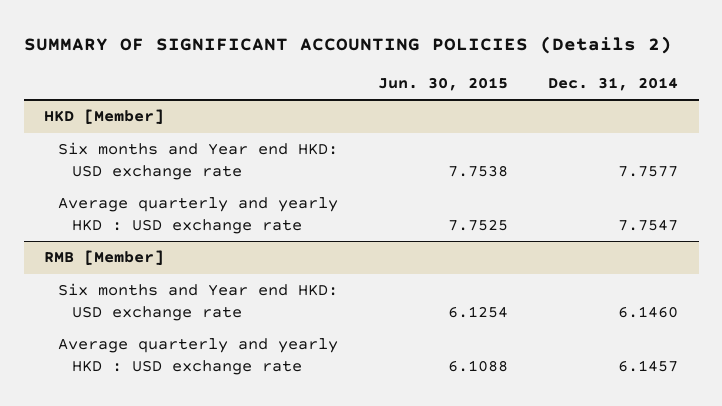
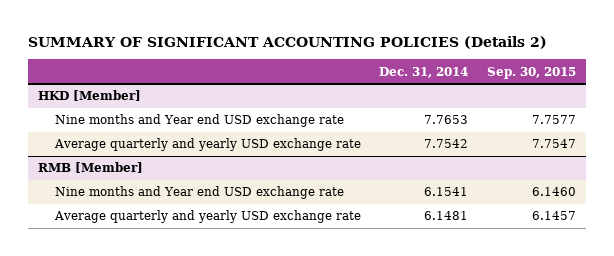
[378,76,509,91] Jun. 30, 2015 -> none
none -> [487,66,577,79] Sep. 30, 2015
[58,142,339,180] Six months and Year end HKD: USD exchange rate -> [54,114,344,128] Nine months and Year end USD exchange rate
[618,165,679,177] 7.7577 -> [424,115,469,125] 7.7653
[58,197,339,234] Average quarterly and yearly HKD : USD exchange rate -> [53,138,361,152] Average quarterly and yearly USD exchange rate
[618,218,679,231] 7.7547 -> [424,139,469,149] 7.7542
[58,283,339,321] Six months and Year end HKD: USD exchange rate -> [54,186,344,200] Nine months and Year end USD exchange rate
[618,305,679,318] 6.1460 -> [424,187,469,197] 6.1541
[58,338,339,375] Average quarterly and yearly HKD : USD exchange rate -> [53,210,361,224] Average quarterly and yearly USD exchange rate
[618,359,679,372] 6.1457 -> [424,211,469,221] 6.1481

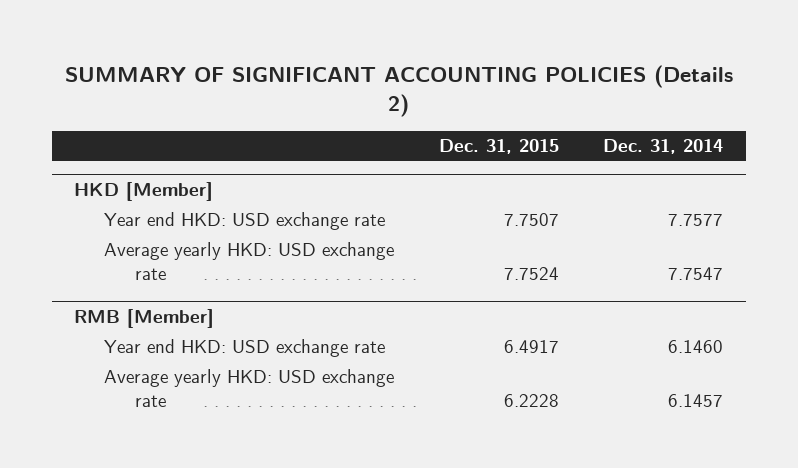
[487,66,577,79] Sep. 30, 2015 -> none
none -> [438,139,559,155] Dec. 31, 2015
[54,114,344,128] Nine months and Year end USD exchange rate -> [104,211,386,230] Year end HKD: USD exchange rate
[424,115,469,125] 7.7653 -> [668,213,724,226] 7.7577
[53,138,361,152] Average quarterly and yearly USD exchange rate -> [104,241,395,281] Average yearly HKD: USD exchange rate
[424,139,469,149] 7.7542 -> [668,267,724,281] 7.7547
[54,186,344,200] Nine months and Year end USD exchange rate -> [104,338,386,357] Year end HKD: USD exchange rate
[424,187,469,197] 6.1541 -> [668,339,724,353] 6.1460
[53,210,361,224] Average quarterly and yearly USD exchange rate -> [104,368,395,408] Average yearly HKD: USD exchange rate
[424,211,469,221] 6.1481 -> [668,394,724,408] 6.1457

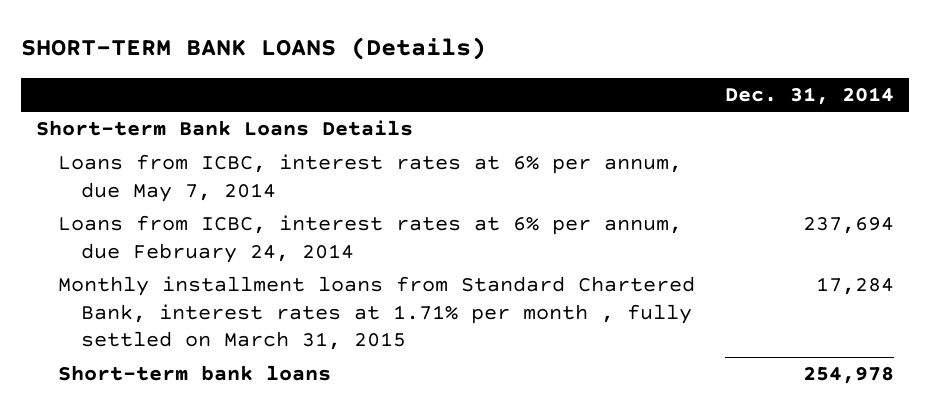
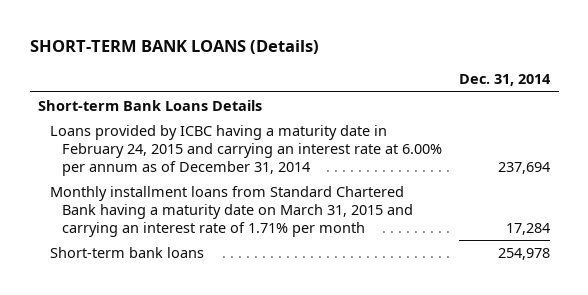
[58,154,683,202] Loans from ICBC, interest rates at 6% per annum, due May 7, 2014 -> none
[58,215,683,263] Loans from ICBC, interest rates at 6% per annum, due February 24, 2014 -> [49,124,442,176] Loans provided by ICBC having a maturity date in February 24, 2015 and carrying an interest rate at 6.00% per annum as of December 31, 2014
[58,276,696,351] Monthly installment loans from Standard Chartered Bank, interest rates at 1.71% per month , fully settled on March 31, 2015 -> [49,185,413,237] Monthly installment loans from Standard Chartered Bank having a maturity date on March 31, 2015 and carrying an interest rate of 1.71% per month

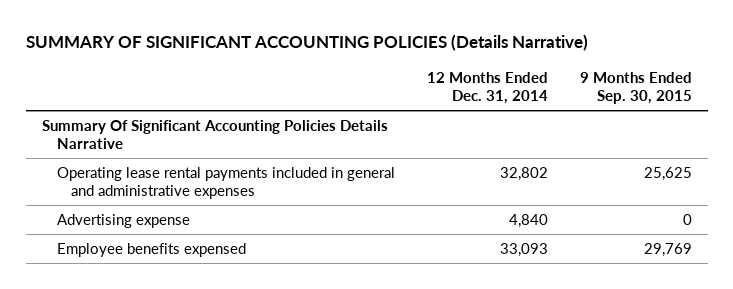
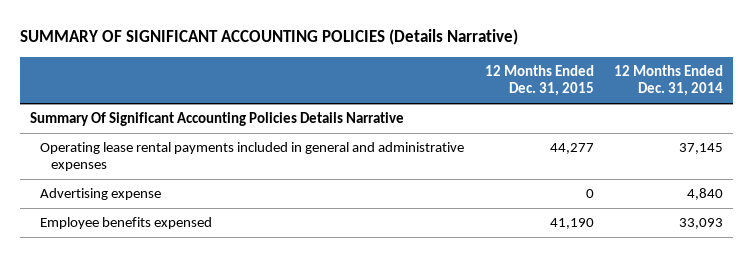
[579,72,692,104] 9 Months Ended Sep. 30, 2015 -> none
none -> [484,65,594,97] 12 Months Ended Dec. 31, 2015
[499,166,548,181] 32,802 -> [678,143,723,155] 37,145

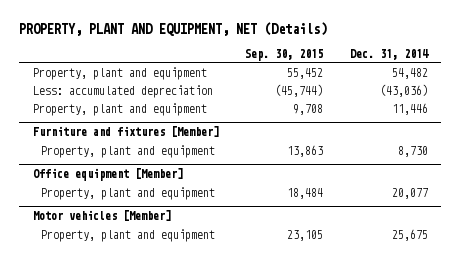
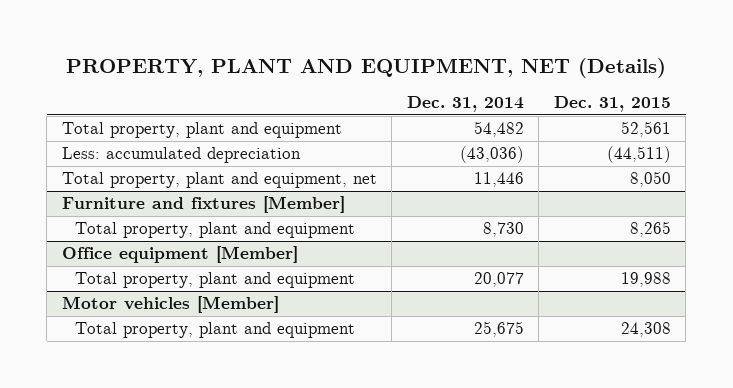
[245,48,324,61] Sep. 30, 2015 -> none
none -> [553,96,671,113] Dec. 31, 2015
[32,66,207,80] Property, plant and equipment -> [61,122,342,139] Total property, plant and equipment
[32,102,207,116] Property, plant and equipment -> [61,172,377,189] Total property, plant and equipment, net
[41,144,216,158] Property, plant and equipment -> [75,222,356,239] Total property, plant and equipment
[41,186,216,200] Property, plant and equipment -> [75,272,356,289] Total property, plant and equipment
[41,228,216,242] Property, plant and equipment -> [75,322,356,339] Total property, plant and equipment

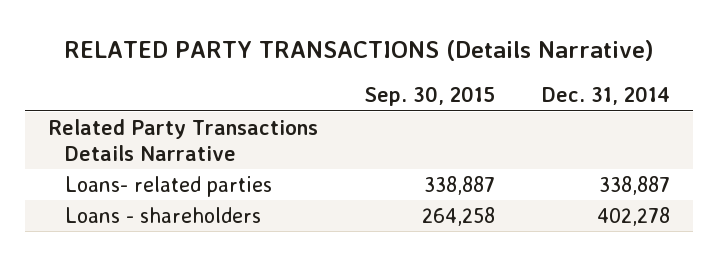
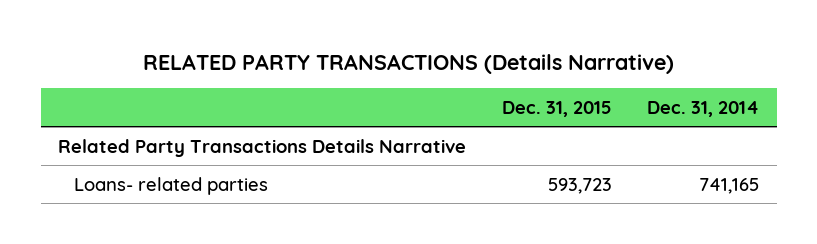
[364,86,496,107] Sep. 30, 2015 -> none
none -> [501,100,612,117] Dec. 31, 2015
[65,206,262,223] Loans - shareholders -> none
[598,175,670,195] 338,887 -> [698,177,759,194] 741,165

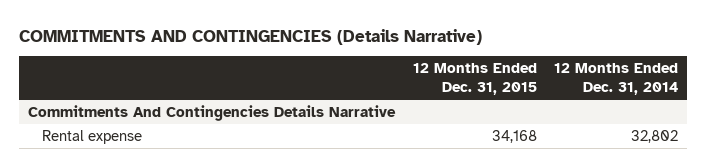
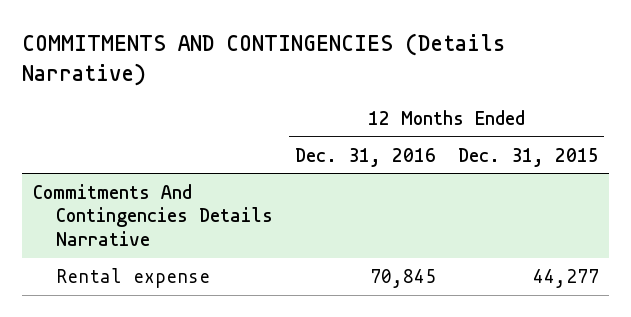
[554,63,679,96] 12 Months Ended Dec. 31, 2014 -> none
none -> [294,147,436,167] Dec. 31, 2016
[491,130,537,144] 34,168 -> [532,268,599,288] 44,277

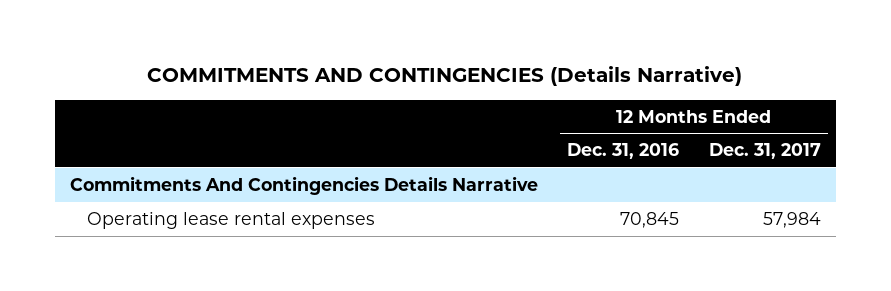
[457,147,599,167] Dec. 31, 2015 -> none
none -> [708,143,821,160] Dec. 31, 2017
[56,267,211,288] Rental expense -> [86,211,375,229] Operating lease rental expenses

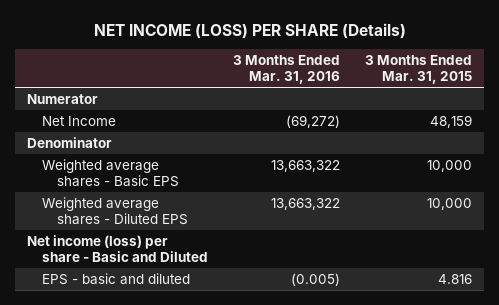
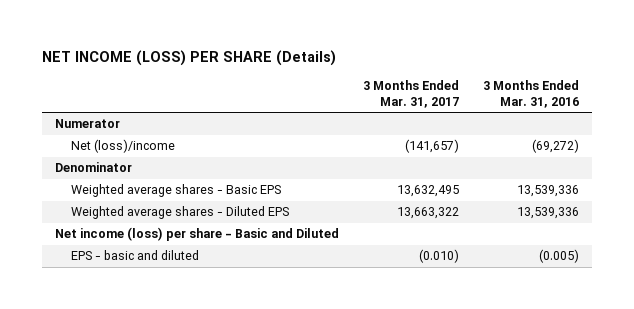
[364,54,472,85] 3 Months Ended Mar. 31, 2015 -> none
none -> [363,80,460,108] 3 Months Ended Mar. 31, 2017
[42,115,117,126] Net Income -> [70,139,175,154] Net (loss)/income
[270,159,340,172] 13,663,322 -> [517,185,580,198] 13,539,336
[270,197,340,210] 13,663,322 -> [517,207,580,220] 13,539,336

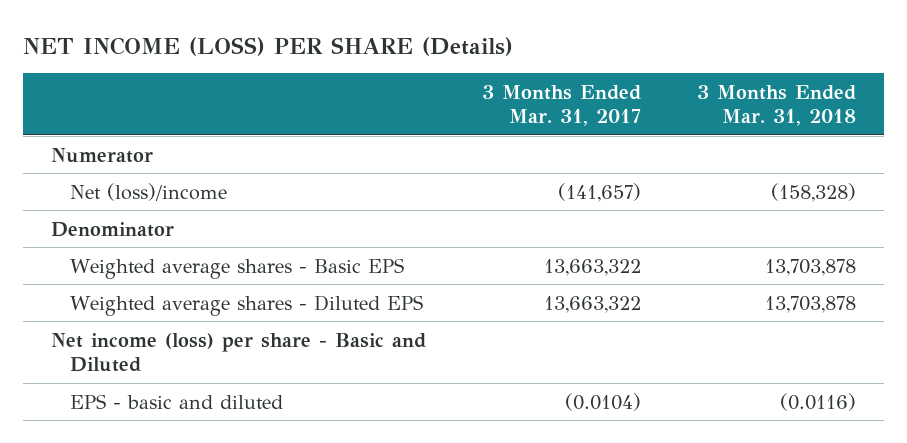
[483,80,580,108] 3 Months Ended Mar. 31, 2016 -> none
none -> [697,84,857,127] 3 Months Ended Mar. 31, 2018
[397,185,460,198] 13,632,495 -> [544,258,642,276] 13,663,322
[419,249,460,264] (0.010) -> [565,392,642,411] (0.0104)

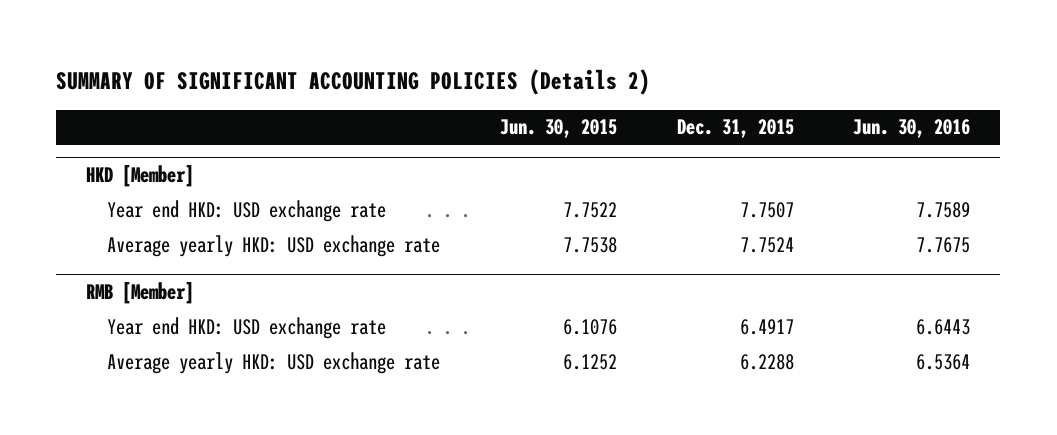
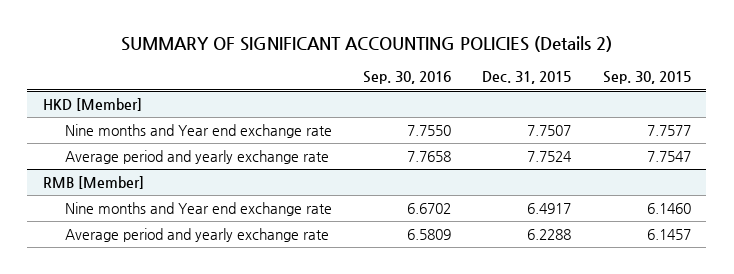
[499,119,617,139] Jun. 30, 2015 -> none
[853,119,971,139] Jun. 30, 2016 -> none
none -> [362,71,451,85] Sep. 30, 2016
none -> [602,71,691,85] Sep. 30, 2015
[107,199,387,222] Year end HKD: USD exchange rate -> [64,124,332,139] Nine months and Year end exchange rate
[107,234,441,257] Average yearly HKD: USD exchange rate -> [64,150,329,165] Average period and yearly exchange rate
[107,316,387,339] Year end HKD: USD exchange rate -> [64,202,332,217] Nine months and Year end exchange rate
[107,351,441,374] Average yearly HKD: USD exchange rate -> [64,228,329,243] Average period and yearly exchange rate

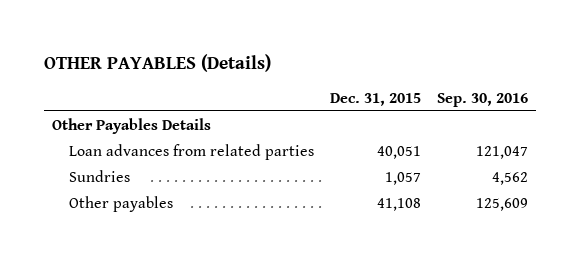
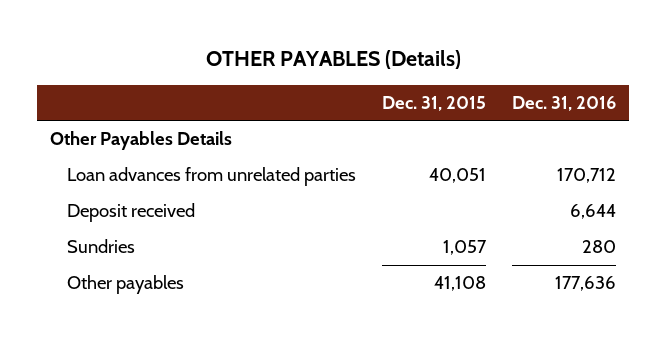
[436,92,528,107] Sep. 30, 2016 -> none
none -> [512,96,617,112] Dec. 31, 2016
[68,144,314,161] Loan advances from related parties -> [66,167,356,187] Loan advances from unrelated parties
none -> [66,203,195,223] Deposit received

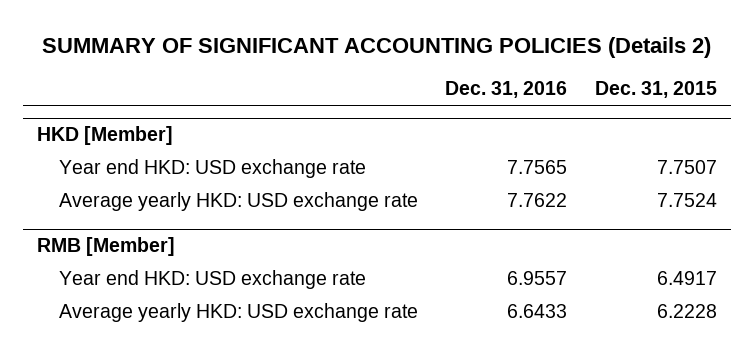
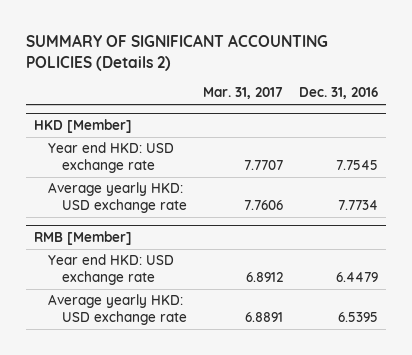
[595,81,718,99] Dec. 31, 2015 -> none
none -> [202,87,283,100] Mar. 31, 2017
[507,160,568,175] 7.7565 -> [335,160,378,171] 7.7545
[507,193,568,208] 7.7622 -> [337,200,378,211] 7.7734
[507,271,568,286] 6.9557 -> [335,272,378,283] 6.4479
[507,304,568,319] 6.6433 -> [337,312,378,323] 6.5395

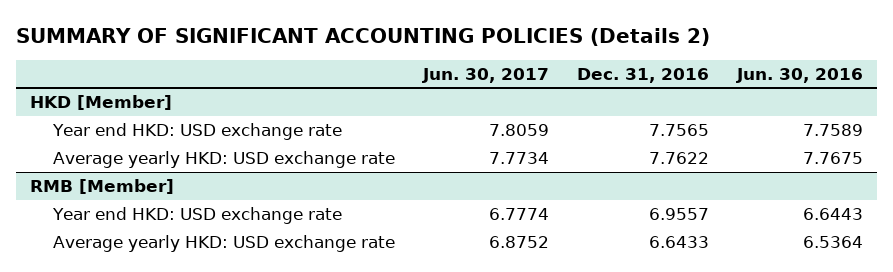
[202,87,283,100] Mar. 31, 2017 -> none
none -> [422,67,550,83] Jun. 30, 2017
none -> [735,67,863,83] Jun. 30, 2016
[335,160,378,171] 7.7545 -> [648,124,709,137] 7.7565
[337,200,378,211] 7.7734 -> [648,152,709,165] 7.7622
[335,272,378,283] 6.4479 -> [648,208,709,221] 6.9557
[337,312,378,323] 6.5395 -> [648,236,709,249] 6.6433

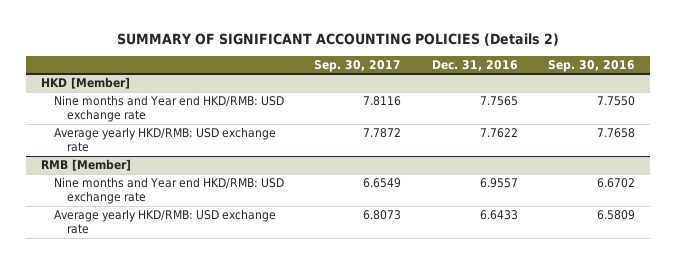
[422,67,550,83] Jun. 30, 2017 -> none
[735,67,863,83] Jun. 30, 2016 -> none
none -> [314,59,402,72] Sep. 30, 2017
none -> [547,59,635,72] Sep. 30, 2016
[52,123,343,141] Year end HKD: USD exchange rate -> [54,94,285,123] Nine months and Year end HKD/RMB: USD exchange rate
[53,151,396,169] Average yearly HKD: USD exchange rate -> [54,126,277,153] Average yearly HKD/RMB: USD exchange rate
[52,207,343,225] Year end HKD: USD exchange rate -> [54,176,285,205] Nine months and Year end HKD/RMB: USD exchange rate
[53,235,396,253] Average yearly HKD: USD exchange rate -> [54,208,277,235] Average yearly HKD/RMB: USD exchange rate

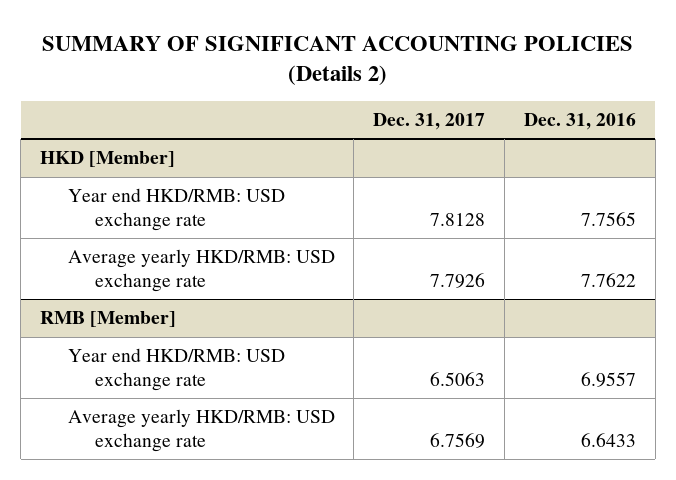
[314,59,402,72] Sep. 30, 2017 -> none
[547,59,635,72] Sep. 30, 2016 -> none
none -> [373,112,486,130] Dec. 31, 2017
[54,94,285,123] Nine months and Year end HKD/RMB: USD exchange rate -> [67,188,285,231] Year end HKD/RMB: USD exchange rate
[54,176,285,205] Nine months and Year end HKD/RMB: USD exchange rate -> [67,348,285,391] Year end HKD/RMB: USD exchange rate

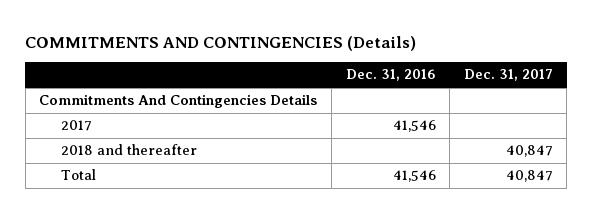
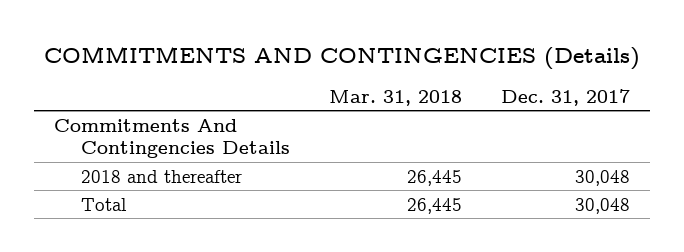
[345,69,436,82] Dec. 31, 2016 -> none
none -> [329,89,463,106] Mar. 31, 2018
[60,120,92,132] 2017 -> none
[505,145,553,158] 40,847 -> [575,169,631,186] 30,048
[505,170,553,183] 40,847 -> [575,197,631,214] 30,048

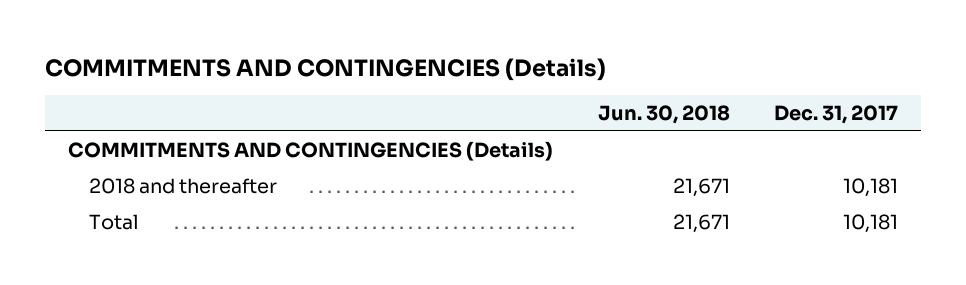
[329,89,463,106] Mar. 31, 2018 -> none
none -> [597,104,730,124] Jun. 30, 2018
[53,118,291,159] Commitments And Contingencies Details -> [67,140,553,161] COMMITMENTS AND CONTINGENCIES (Details)
[575,169,631,186] 30,048 -> [843,177,899,197] 10,181
[575,197,631,214] 30,048 -> [843,213,899,233] 10,181

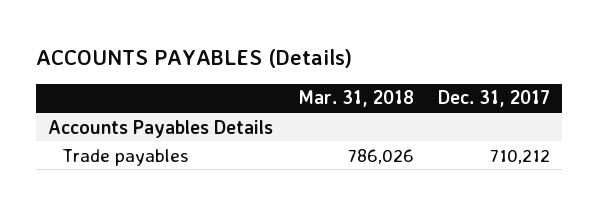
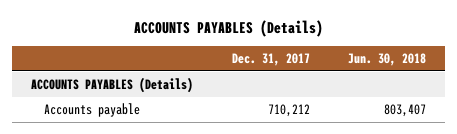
[297,90,414,108] Mar. 31, 2018 -> none
none -> [347,53,426,67] Jun. 30, 2018
[48,119,274,138] Accounts Payables Details -> [31,77,194,94] ACCOUNTS PAYABLES (Details)
[61,148,189,166] Trade payables -> [44,103,141,118] Accounts payable

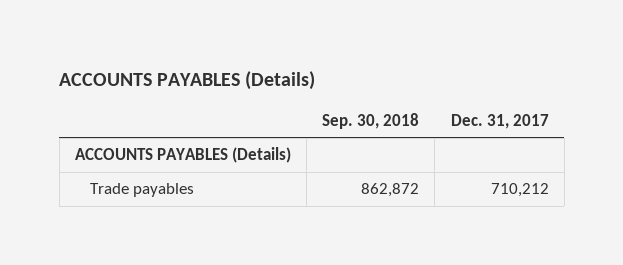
[347,53,426,67] Jun. 30, 2018 -> none
none -> [322,112,420,129] Sep. 30, 2018
[44,103,141,118] Accounts payable -> [90,183,195,198] Trade payables

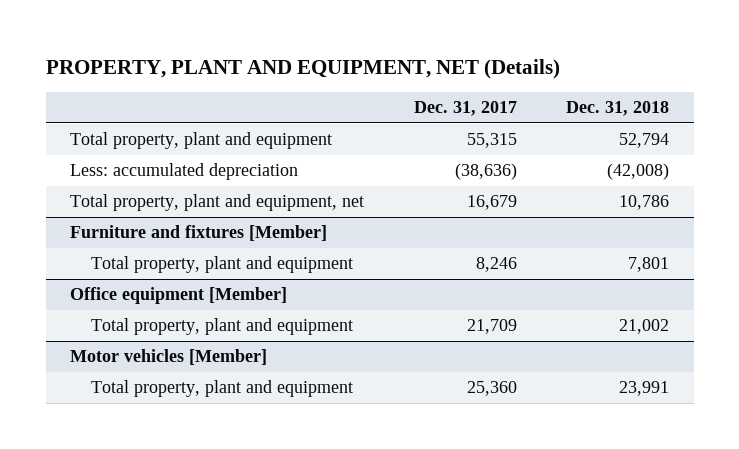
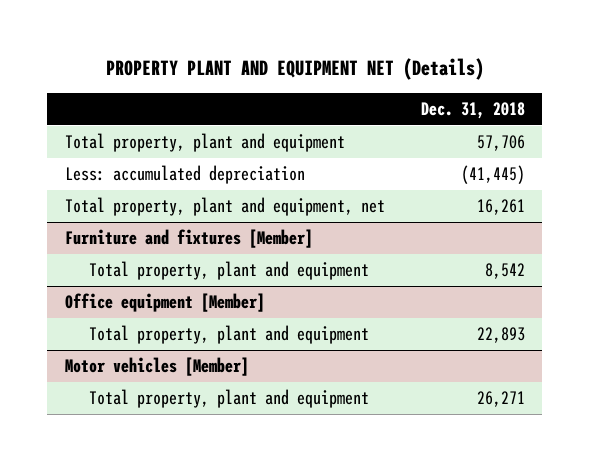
[45,58,560,79] PROPERTY, PLANT AND EQUIPMENT, NET (Details) -> [105,57,484,80] PROPERTY PLANT AND EQUIPMENT NET (Details)
[413,101,517,117] Dec. 31, 2017 -> none
[619,133,670,149] 52,794 -> [476,135,525,152] 57,706
[607,163,670,181] (42,008) -> [460,165,525,185] (41,445)
[619,195,670,211] 10,786 -> [476,199,525,216] 16,261
[628,257,670,273] 7,801 -> [484,263,525,280] 8,542
[619,319,670,335] 21,002 -> [476,327,525,344] 22,893
[619,381,670,397] 23,991 -> [476,391,525,408] 26,271

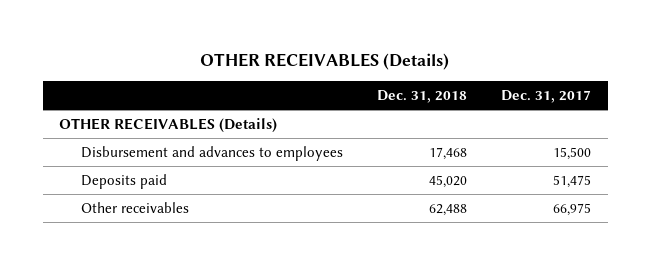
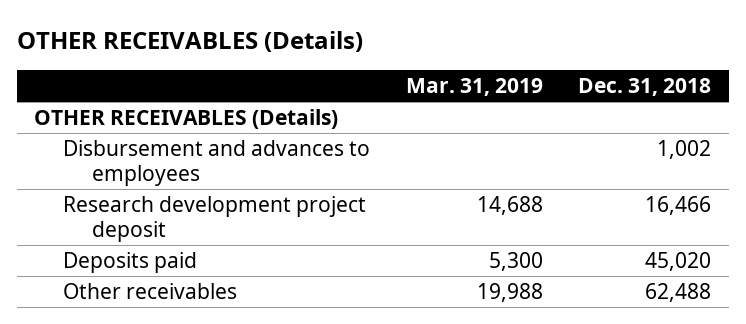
[500,89,591,103] Dec. 31, 2017 -> none
none -> [405,77,543,96] Mar. 31, 2019
[429,147,468,161] 17,468 -> [657,140,712,160] 1,002
none -> [63,196,367,242] Research development project deposit

